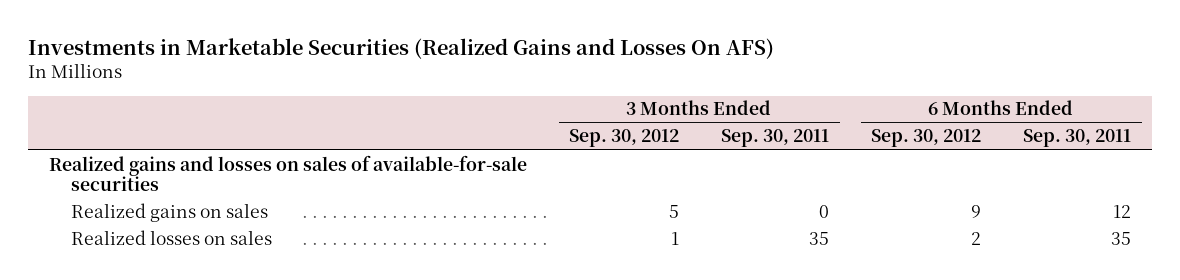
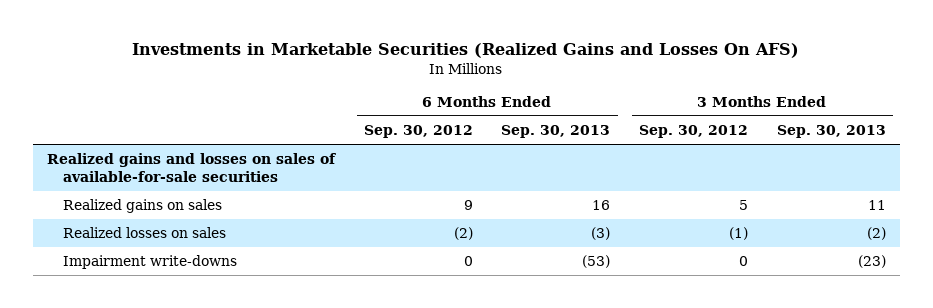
[721,129,830,148] Sep. 30, 2011 -> none
[1023,129,1132,148] Sep. 30, 2011 -> none
none -> [501,125,611,139] Sep. 30, 2013
none -> [776,125,886,139] Sep. 30, 2013
[671,231,680,245] 1 -> [729,227,749,241] (1)
[971,231,982,245] 2 -> [453,227,473,241] (2)
none -> [63,255,238,270] Impairment write-downs

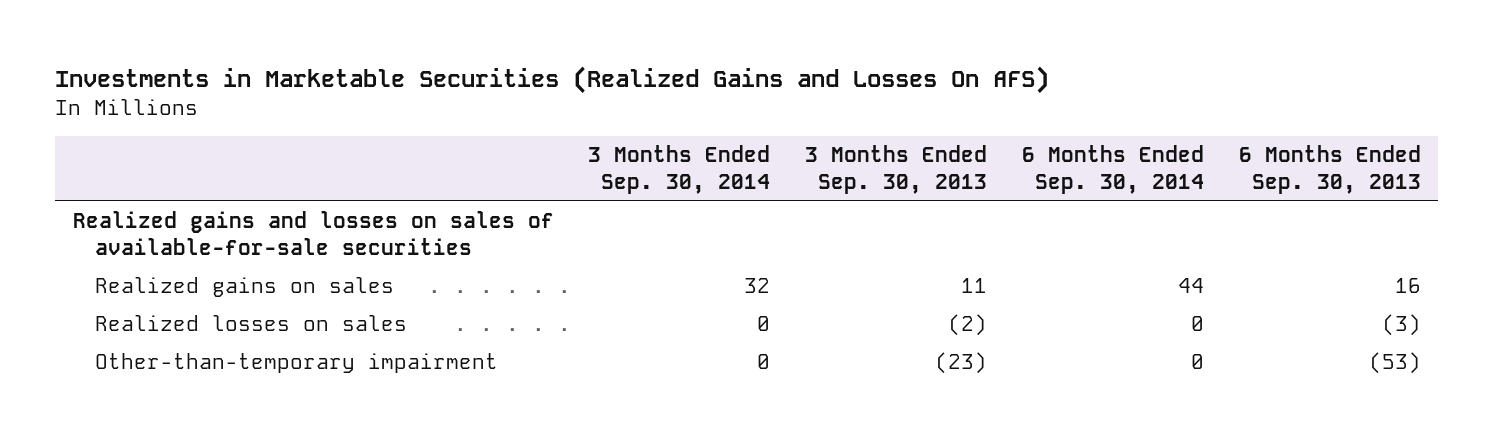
[363,125,473,139] Sep. 30, 2012 -> none
[639,125,749,139] Sep. 30, 2012 -> none
none -> [588,145,771,195] 3 Months Ended Sep. 30, 2014
none -> [1022,145,1205,195] 6 Months Ended Sep. 30, 2014
[63,255,238,270] Impairment write-downs -> [95,353,499,374] Other-than-temporary impairment

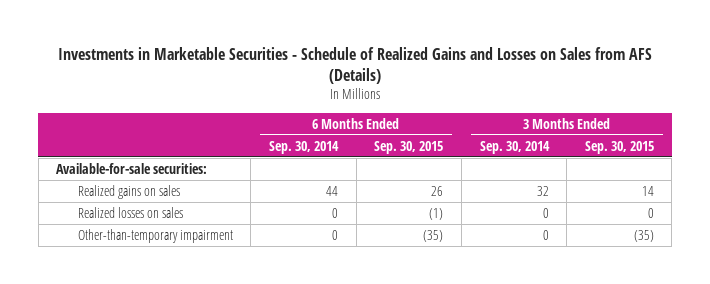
[55,66,1050,95] Investments in Marketable Securities (Realized Gains and Losses On AFS) -> [58,46,653,84] Investments in Marketable Securities - Schedule of Realized Gains and Losses on Sales from AFS (Details)
[805,145,988,195] 3 Months Ended Sep. 30, 2013 -> none
[1239,145,1422,195] 6 Months Ended Sep. 30, 2013 -> none
none -> [374,140,444,154] Sep. 30, 2015
none -> [584,140,654,154] Sep. 30, 2015
[72,211,554,255] Realized gains and losses on sales of available-for-sale securities -> [56,162,208,174] Available-for-sale securities:

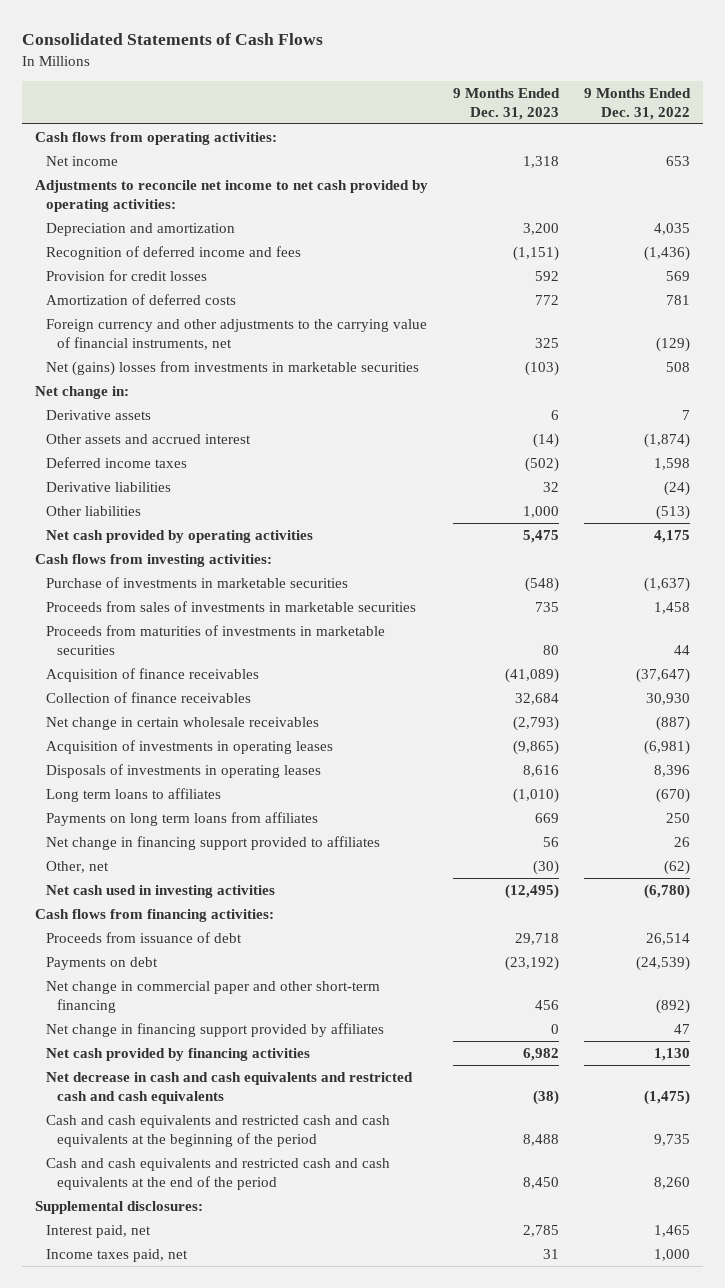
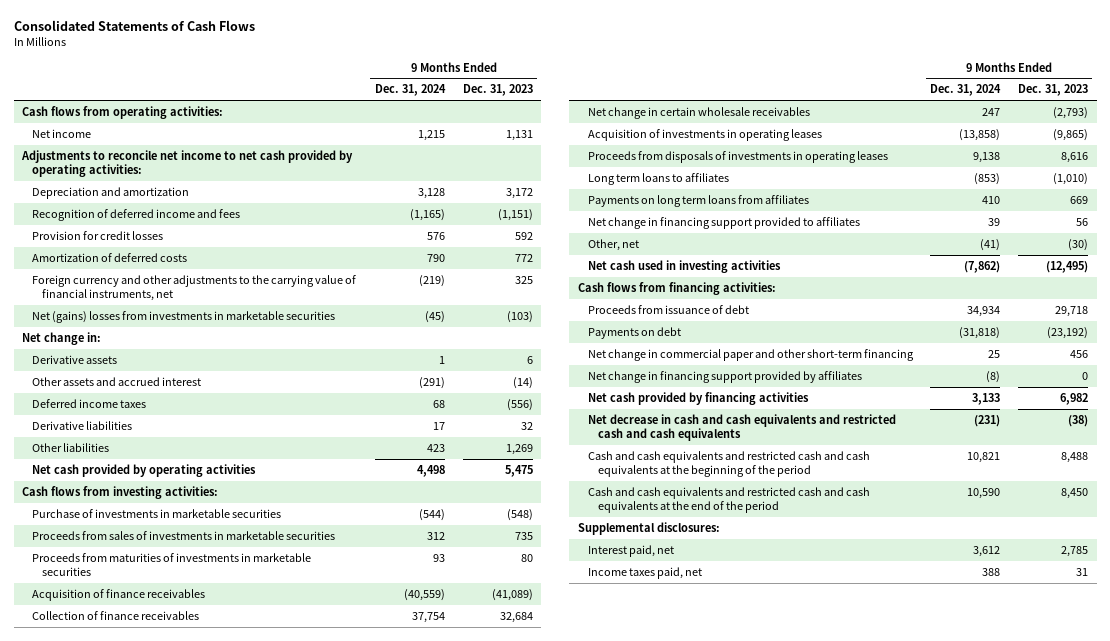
[584,87,692,120] 9 Months Ended Dec. 31, 2022 -> none
none -> [374,84,446,97] Dec. 31, 2024
[522,155,559,168] 1,318 -> [505,129,533,141] 1,131
[522,222,559,235] 3,200 -> [505,187,533,199] 3,172
[524,456,559,472] (502) -> [506,398,533,411] (556)
[522,505,559,518] 1,000 -> [505,443,533,455] 1,269
[45,763,321,778] Disposals of investments in operating leases -> [587,150,888,163] Proceeds from disposals of investments in operating leases

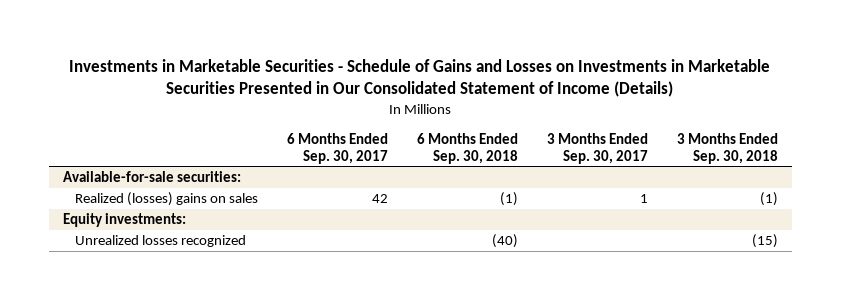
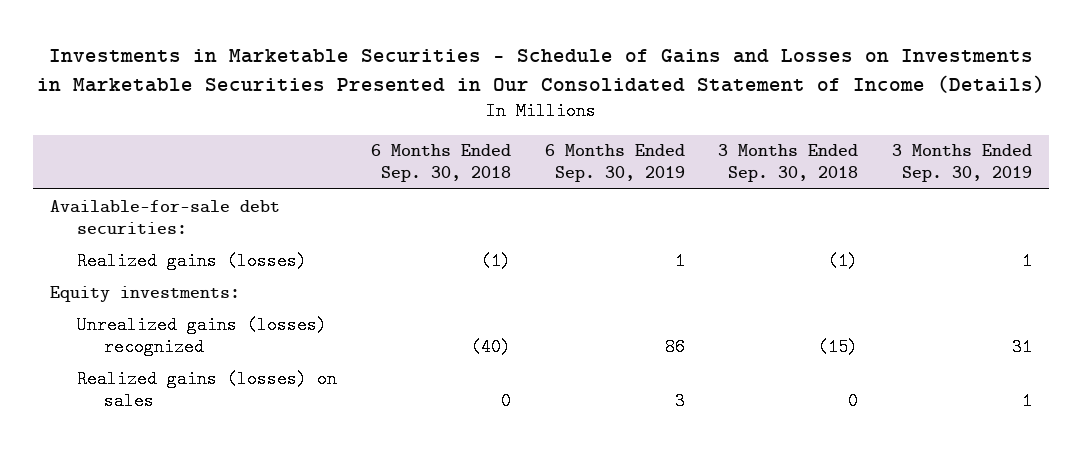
[287,132,389,164] 6 Months Ended Sep. 30, 2017 -> none
[546,132,648,164] 3 Months Ended Sep. 30, 2017 -> none
none -> [544,144,685,183] 6 Months Ended Sep. 30, 2019
none -> [892,144,1033,183] 3 Months Ended Sep. 30, 2019
[63,171,242,183] Available-for-sale securities: -> [50,199,281,234] Available-for-sale debt securities:
[75,192,259,207] Realized (losses) gains on sales -> [76,251,307,270] Realized gains (losses)
[75,235,247,248] Unrealized losses recognized -> [76,315,327,356] Unrealized gains (losses) recognized
none -> [76,369,337,410] Realized gains (losses) on sales

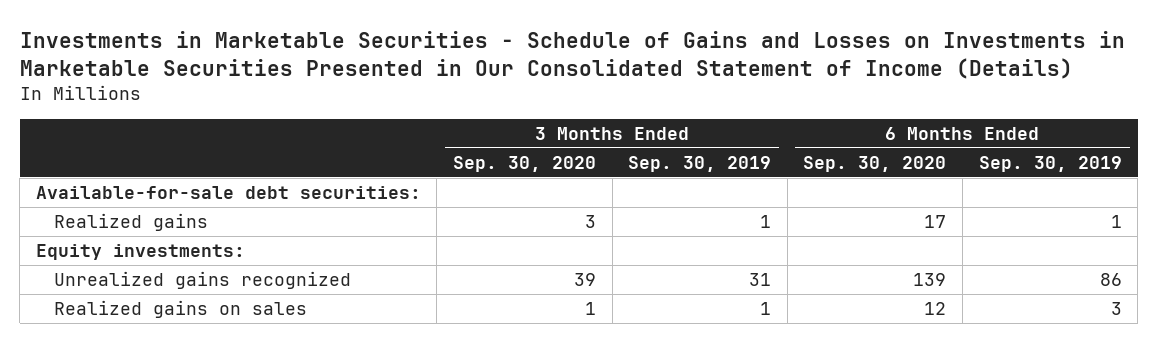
[370,144,511,183] 6 Months Ended Sep. 30, 2018 -> none
[718,144,859,183] 3 Months Ended Sep. 30, 2018 -> none
none -> [452,155,596,172] Sep. 30, 2020
none -> [803,155,947,172] Sep. 30, 2020
[76,251,307,270] Realized gains (losses) -> [54,213,209,232] Realized gains
[76,315,327,356] Unrealized gains (losses) recognized -> [54,271,352,290] Unrealized gains recognized
[76,369,337,410] Realized gains (losses) on sales -> [54,300,308,319] Realized gains on sales

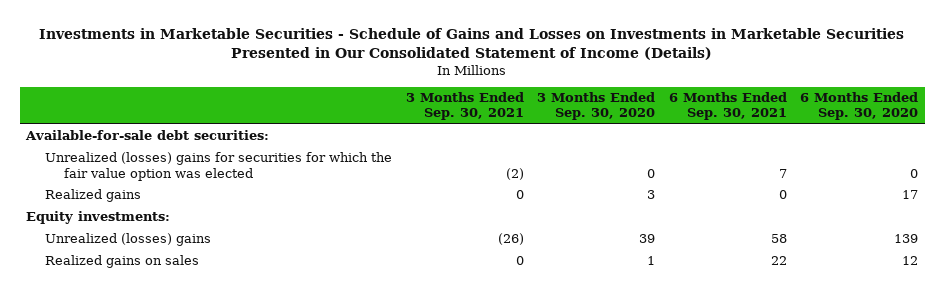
[628,155,772,172] Sep. 30, 2019 -> none
[978,155,1122,172] Sep. 30, 2019 -> none
none -> [405,92,524,121] 3 Months Ended Sep. 30, 2021
none -> [668,92,787,121] 6 Months Ended Sep. 30, 2021
none -> [45,152,393,181] Unrealized (losses) gains for securities for which the fair value option was elected
[54,271,352,290] Unrealized gains recognized -> [45,233,212,247] Unrealized (losses) gains

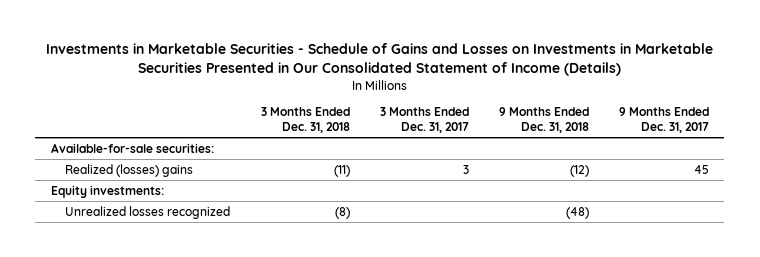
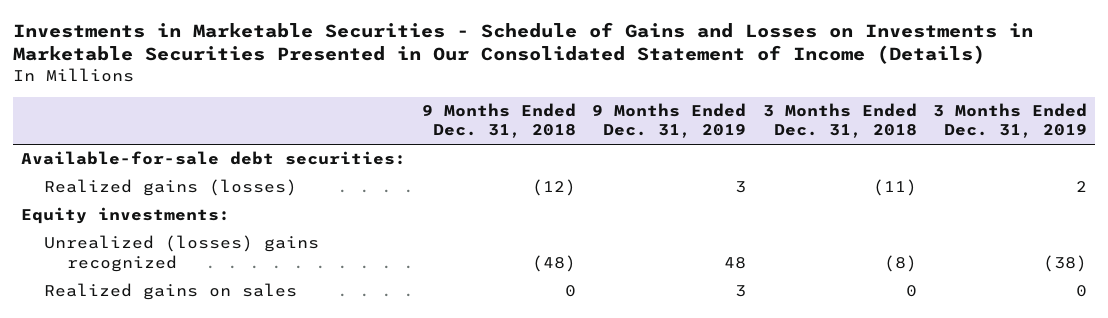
[379,107,469,134] 3 Months Ended Dec. 31, 2017 -> none
[619,107,710,134] 9 Months Ended Dec. 31, 2017 -> none
none -> [592,103,747,139] 9 Months Ended Dec. 31, 2019
none -> [933,103,1088,139] 3 Months Ended Dec. 31, 2019
[50,142,214,153] Available-for-sale securities: -> [20,151,406,166] Available-for-sale debt securities:
[65,163,194,177] Realized (losses) gains -> [43,179,297,197] Realized gains (losses)
[65,205,231,219] Unrealized losses recognized -> [43,235,319,272] Unrealized (losses) gains recognized
none -> [43,283,297,301] Realized gains on sales

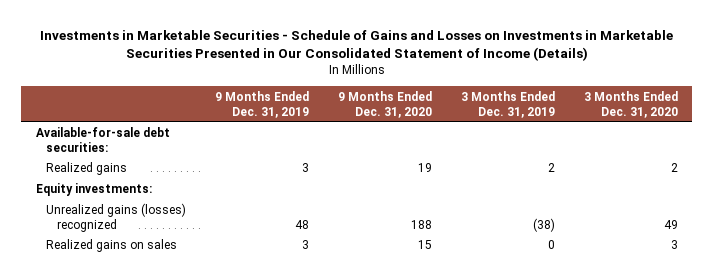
[422,103,577,139] 9 Months Ended Dec. 31, 2018 -> none
[762,103,917,139] 3 Months Ended Dec. 31, 2018 -> none
none -> [338,90,433,118] 9 Months Ended Dec. 31, 2020
none -> [583,90,678,118] 3 Months Ended Dec. 31, 2020
[43,179,297,197] Realized gains (losses) -> [46,162,128,176] Realized gains
[43,235,319,272] Unrealized (losses) gains recognized -> [46,203,187,233] Unrealized gains (losses) recognized

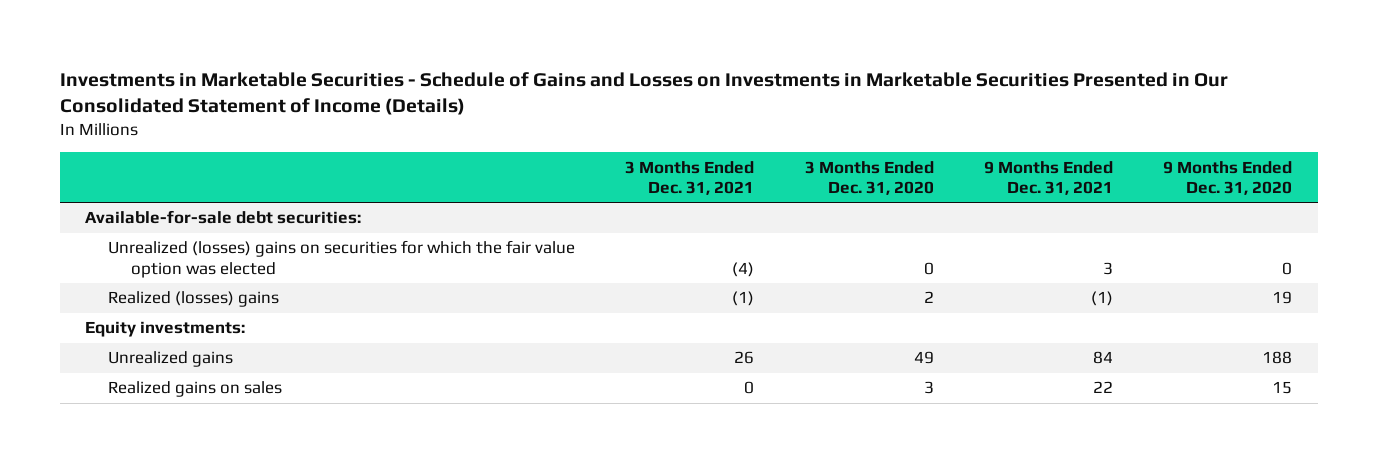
[215,90,310,118] 9 Months Ended Dec. 31, 2019 -> none
[460,90,555,118] 3 Months Ended Dec. 31, 2019 -> none
none -> [625,160,755,196] 3 Months Ended Dec. 31, 2021
none -> [983,160,1113,196] 9 Months Ended Dec. 31, 2021
none -> [107,240,575,278] Unrealized (losses) gains on securities for which the fair value option was elected
[46,162,128,176] Realized gains -> [107,291,279,308] Realized (losses) gains
[46,203,187,233] Unrealized gains (losses) recognized -> [107,351,233,368] Unrealized gains

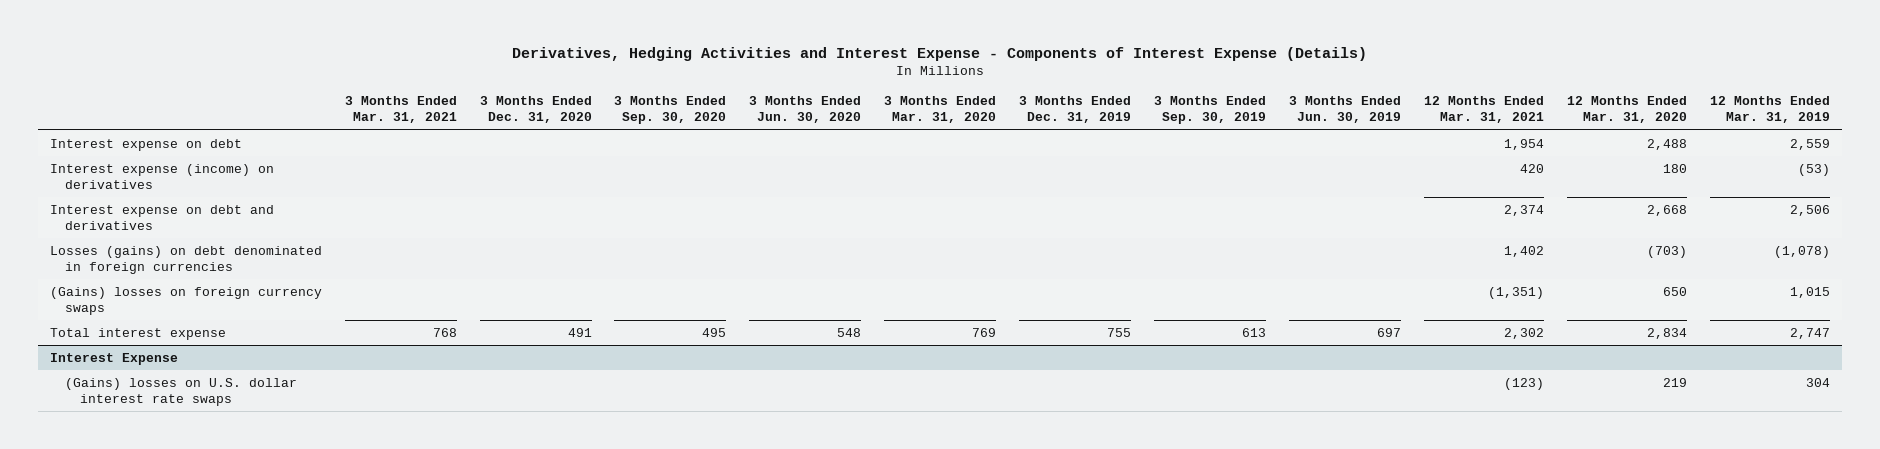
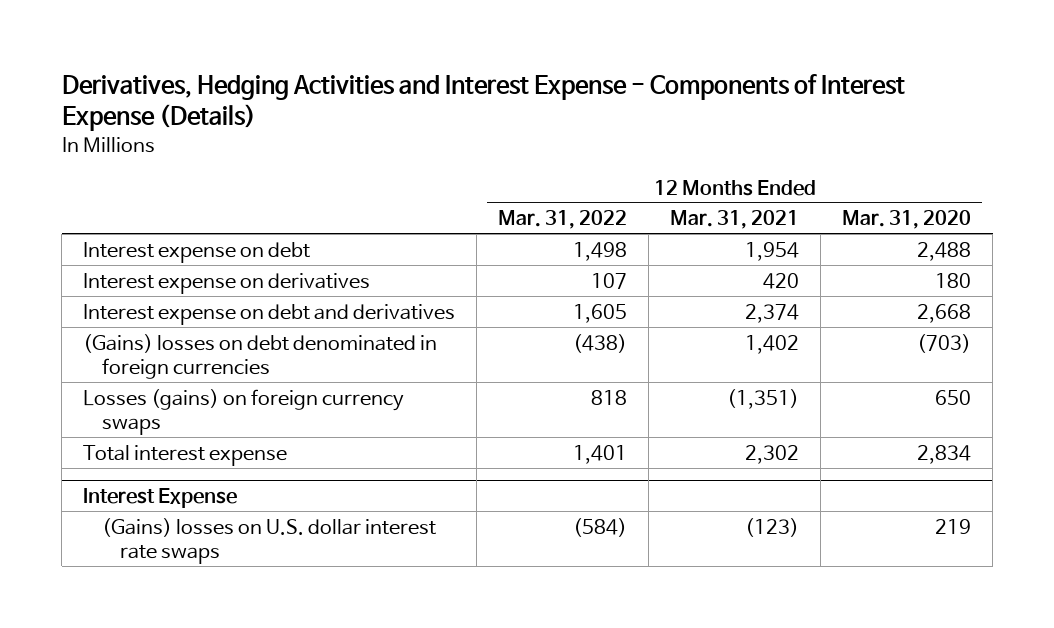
[344,96,457,124] 3 Months Ended Mar. 31, 2021 -> none
[479,96,592,124] 3 Months Ended Dec. 31, 2020 -> none
[614,96,727,125] 3 Months Ended Sep. 30, 2020 -> none
[749,96,862,124] 3 Months Ended Jun. 30, 2020 -> none
[884,96,997,124] 3 Months Ended Mar. 31, 2020 -> none
[1019,96,1132,124] 3 Months Ended Dec. 31, 2019 -> none
[1154,96,1267,125] 3 Months Ended Sep. 30, 2019 -> none
[1289,96,1402,124] 3 Months Ended Jun. 30, 2019 -> none
[1710,96,1831,124] 12 Months Ended Mar. 31, 2019 -> none
none -> [498,210,628,230] Mar. 31, 2022
[49,163,274,189] Interest expense (income) on derivatives -> [83,272,371,294] Interest expense on derivatives
[49,245,322,274] Losses (gains) on debt denominated in foreign currencies -> [83,333,438,380] (Gains) losses on debt denominated in foreign currencies
[49,286,322,315] (Gains) losses on foreign currency swaps -> [83,388,405,436] Losses (gains) on foreign currency swaps

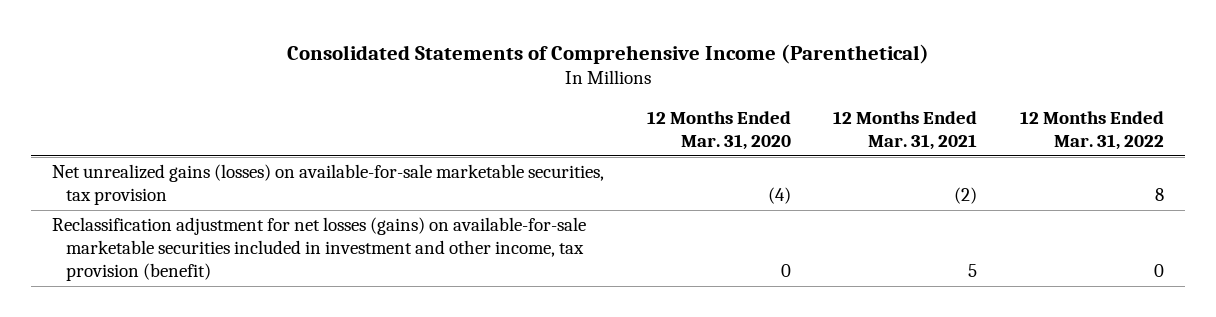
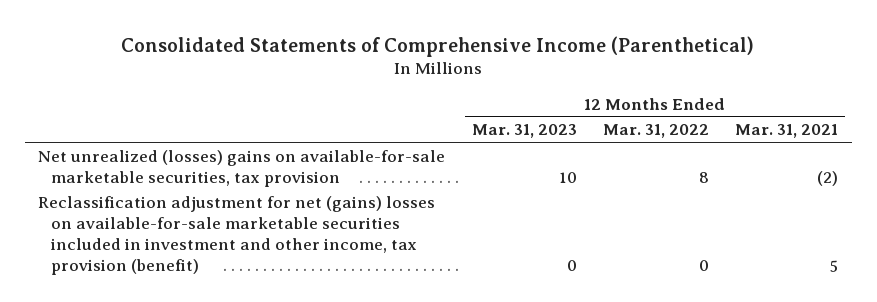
[646,110,791,150] 12 Months Ended Mar. 31, 2020 -> none
none -> [471,124,577,139] Mar. 31, 2023
[52,164,605,206] Net unrealized gains (losses) on available-for-sale marketable securities, tax provision -> [38,149,446,187] Net unrealized (losses) gains on available-for-sale marketable securities, tax provision
[52,217,587,282] Reclassification adjustment for net losses (gains) on available-for-sale marketable securities included in investment and other income, tax provision (benefit) -> [38,195,436,275] Reclassification adjustment for net (gains) losses on available-for-sale marketable securities included in investment and other income, tax provision (benefit)

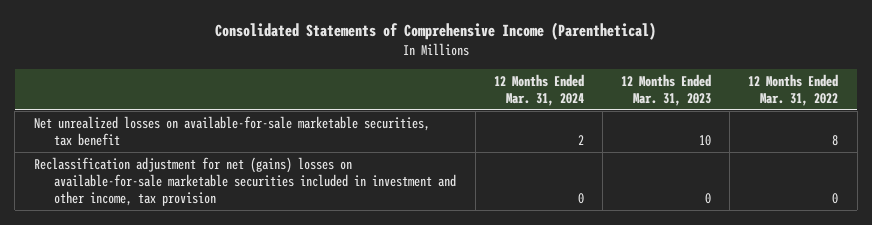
[735,124,839,139] Mar. 31, 2021 -> none
none -> [493,73,584,107] 12 Months Ended Mar. 31, 2024
[38,149,446,187] Net unrealized (losses) gains on available-for-sale marketable securities, tax provision -> [33,115,430,147] Net unrealized losses on available-for-sale marketable securities, tax benefit
[38,195,436,275] Reclassification adjustment for net (gains) losses on available-for-sale marketable securities included in investment and other income, tax provision (benefit) -> [33,156,457,207] Reclassification adjustment for net (gains) losses on available-for-sale marketable securities included in investment and other income, tax provision

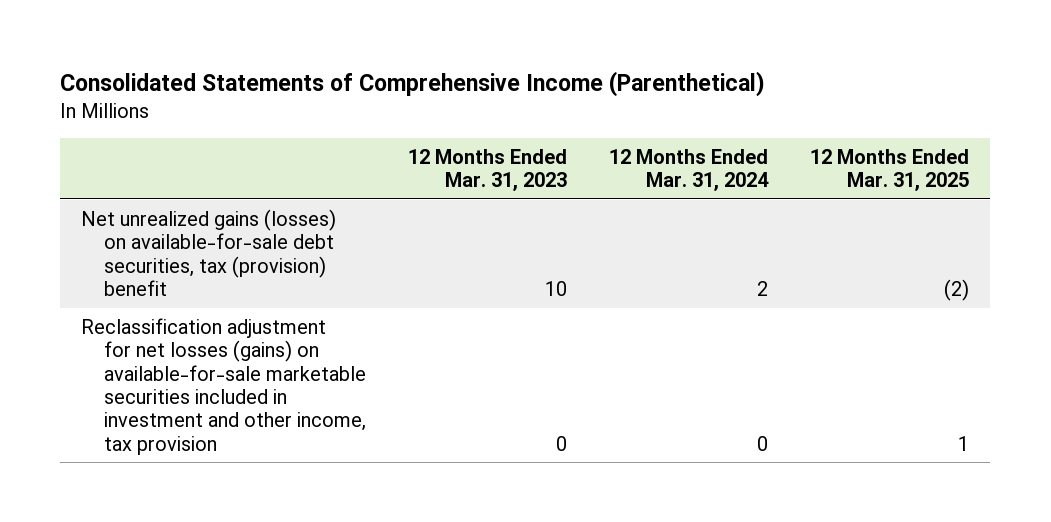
[748,73,839,107] 12 Months Ended Mar. 31, 2022 -> none
none -> [810,148,970,191] 12 Months Ended Mar. 31, 2025
[33,115,430,147] Net unrealized losses on available-for-sale marketable securities, tax benefit -> [81,208,337,296] Net unrealized gains (losses) on available-for-sale debt securities, tax (provision) benefit
[33,156,457,207] Reclassification adjustment for net (gains) losses on available-for-sale marketable securities included in investment and other income, tax provision -> [81,317,367,455] Reclassification adjustment for net losses (gains) on available-for-sale marketable securities included in investment and other income, tax provision

